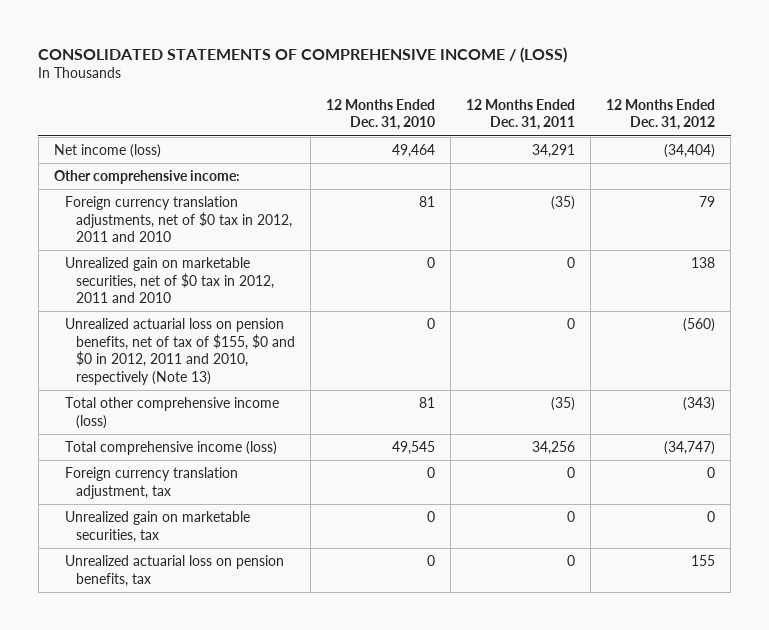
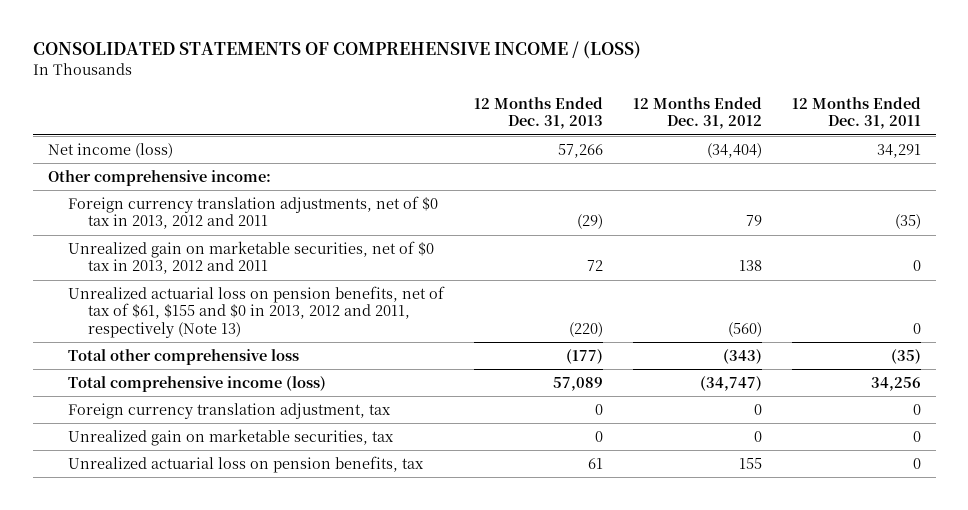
[326,98,436,131] 12 Months Ended Dec. 31, 2010 -> none
none -> [473,96,603,130] 12 Months Ended Dec. 31, 2013
[65,196,293,243] Foreign currency translation adjustments, net of $0 tax in 2012, 2011 and 2010 -> [67,195,438,230] Foreign currency translation adjustments, net of $0 tax in 2013, 2012 and 2011
[65,257,275,304] Unrealized gain on marketable securities, net of $0 tax in 2012, 2011 and 2010 -> [67,240,434,275] Unrealized gain on marketable securities, net of $0 tax in 2013, 2012 and 2011
[65,318,296,385] Unrealized actuarial loss on pension benefits, net of tax of $155, $0 and $0 in 2012, 2011 and 2010, respectively (Note 13) -> [67,285,445,339] Unrealized actuarial loss on pension benefits, net of tax of $61, $155 and $0 in 2013, 2012 and 2011, respectively (Note 13)
[65,397,280,429] Total other comprehensive income (loss) -> [67,348,299,365] Total other comprehensive loss

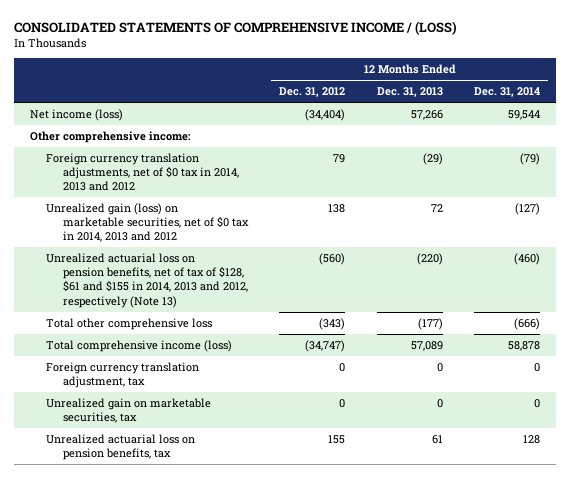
[791,96,921,130] 12 Months Ended Dec. 31, 2011 -> none
none -> [474,87,541,98] Dec. 31, 2014
[67,195,438,230] Foreign currency translation adjustments, net of $0 tax in 2013, 2012 and 2011 -> [46,153,239,192] Foreign currency translation adjustments, net of $0 tax in 2014, 2013 and 2012
[67,240,434,275] Unrealized gain on marketable securities, net of $0 tax in 2013, 2012 and 2011 -> [46,203,249,243] Unrealized gain (loss) on marketable securities, net of $0 tax in 2014, 2013 and 2012
[67,285,445,339] Unrealized actuarial loss on pension benefits, net of tax of $61, $155 and $0 in 2013, 2012 and 2011, respectively (Note 13) -> [46,253,248,308] Unrealized actuarial loss on pension benefits, net of tax of $128, $61 and $155 in 2014, 2013 and 2012, respectively (Note 13)

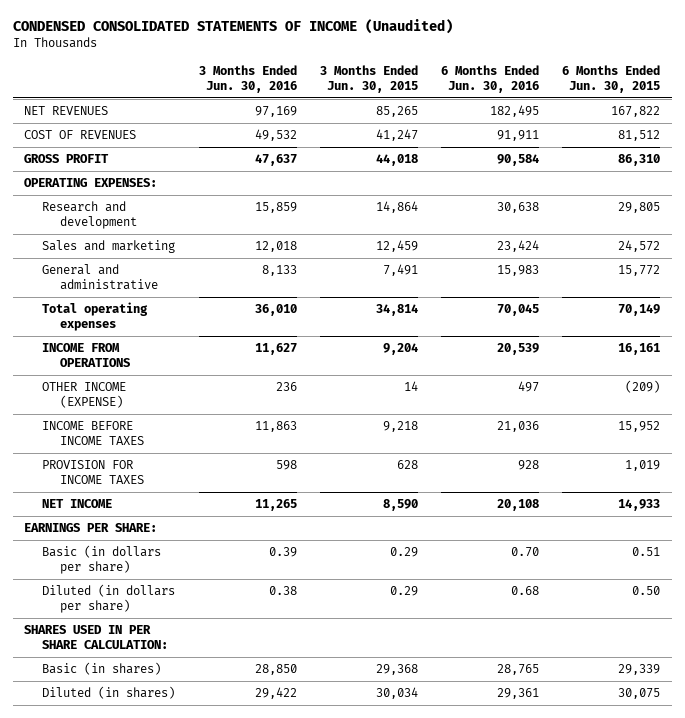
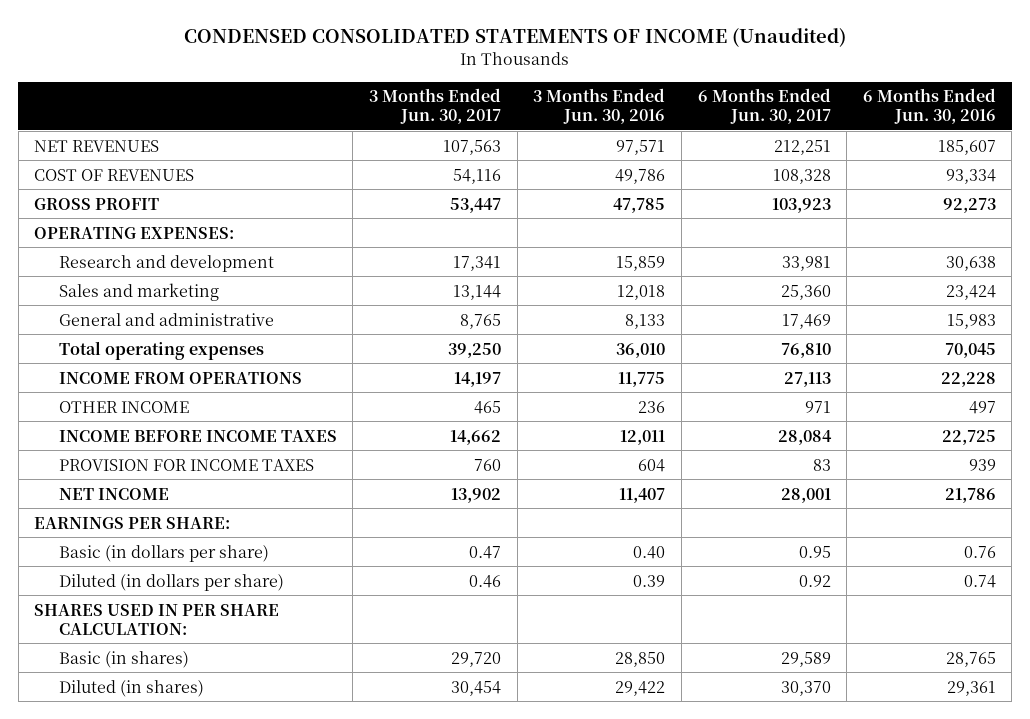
[319,65,418,93] 3 Months Ended Jun. 30, 2015 -> none
[562,65,661,93] 6 Months Ended Jun. 30, 2015 -> none
none -> [369,88,502,125] 3 Months Ended Jun. 30, 2017
none -> [697,88,831,125] 6 Months Ended Jun. 30, 2017
[254,106,297,118] 97,169 -> [616,139,666,155] 97,571
[489,105,539,118] 182,495 -> [937,139,996,155] 185,607
[254,129,297,142] 49,532 -> [615,168,666,184] 49,786
[496,130,539,142] 91,911 -> [945,168,996,184] 93,334
[254,154,297,167] 47,637 -> [613,197,666,213] 47,785
[496,154,539,167] 90,584 -> [942,197,996,213] 92,273
[254,343,297,356] 11,627 -> [618,371,666,387] 11,775
[496,343,539,356] 20,539 -> [940,371,996,387] 22,228
[42,382,127,408] OTHER INCOME (EXPENSE) -> [58,400,189,413] OTHER INCOME
[254,421,297,433] 11,863 -> [620,429,666,445] 12,011
[496,421,539,433] 21,036 -> [941,429,996,445] 22,725
[275,460,297,471] 598 -> [638,458,666,472] 604
[517,460,539,471] 928 -> [968,458,996,471] 939
[254,499,297,512] 11,265 -> [619,487,666,503] 11,407
[496,499,539,512] 20,108 -> [944,487,996,503] 21,786
[268,547,297,558] 0.39 -> [633,545,666,559] 0.40
[510,547,539,558] 0.70 -> [963,545,996,558] 0.76
[268,586,297,596] 0.38 -> [633,574,666,587] 0.39
[510,586,539,596] 0.68 -> [963,574,996,588] 0.74

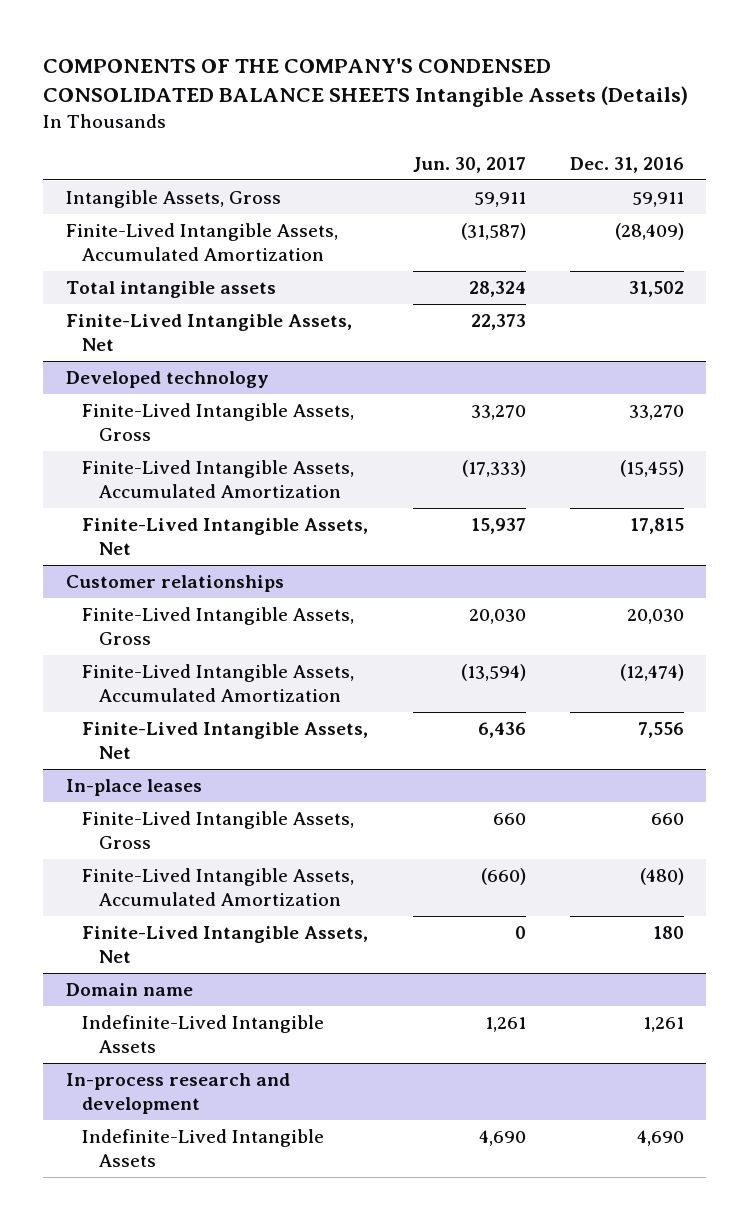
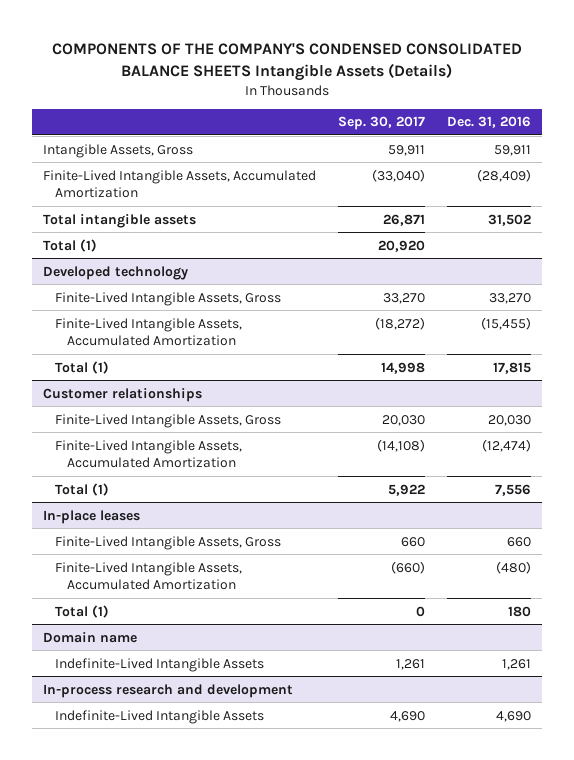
[412,156,526,173] Jun. 30, 2017 -> none
none -> [337,116,425,131] Sep. 30, 2017
[65,314,352,351] Finite-Lived Intangible Assets, Net -> [42,238,97,252] Total (1)
[82,518,369,555] Finite-Lived Intangible Assets, Net -> [55,360,110,374] Total (1)
[82,722,369,759] Finite-Lived Intangible Assets, Net -> [55,482,110,496] Total (1)
[82,926,369,963] Finite-Lived Intangible Assets, Net -> [55,604,110,618] Total (1)

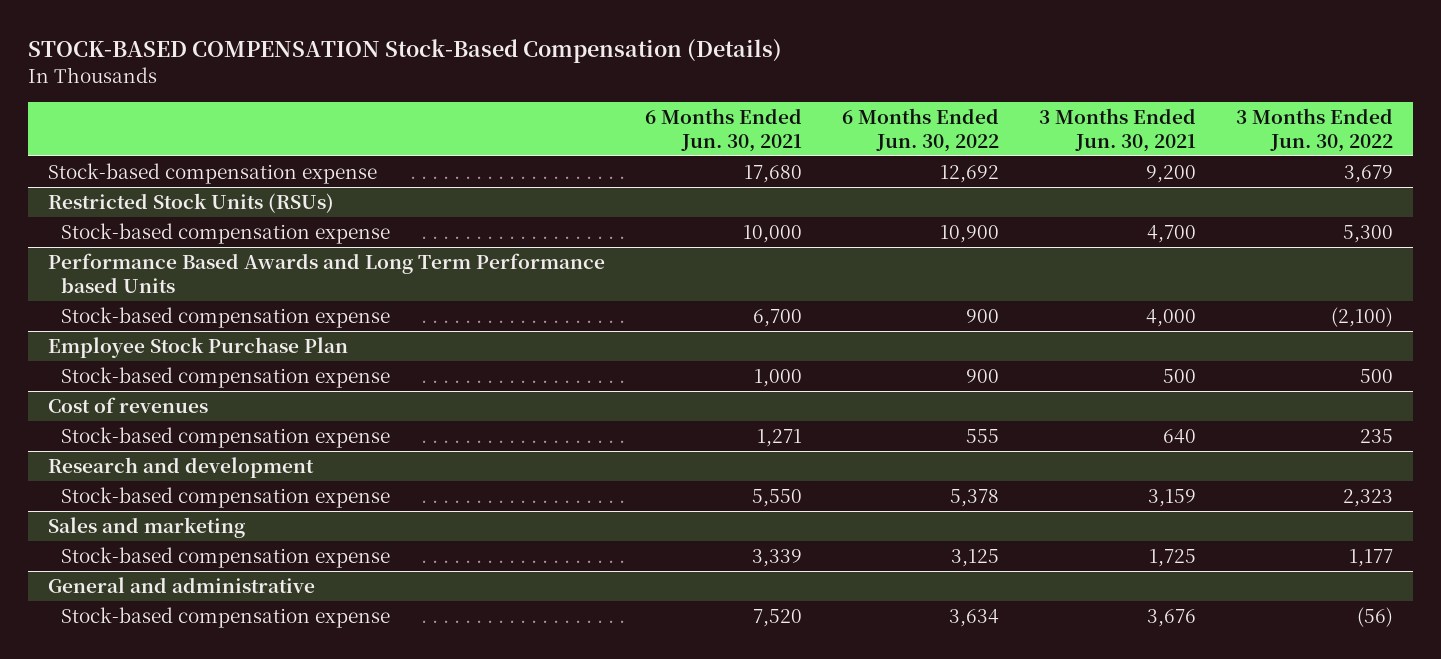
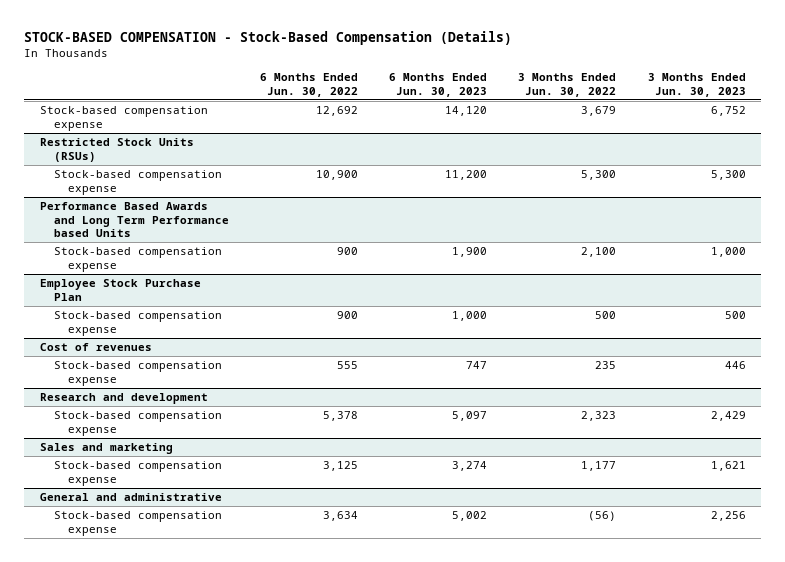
[27,39,782,64] STOCK-BASED COMPENSATION Stock-Based Compensation (Details) -> [24,30,513,45] STOCK-BASED COMPENSATION - Stock-Based Compensation (Details)
[644,107,802,152] 6 Months Ended Jun. 30, 2021 -> none
[1039,107,1197,152] 3 Months Ended Jun. 30, 2021 -> none
none -> [389,72,488,97] 6 Months Ended Jun. 30, 2023
none -> [647,72,746,97] 3 Months Ended Jun. 30, 2023
[1331,307,1394,328] (2,100) -> [581,246,617,257] 2,100

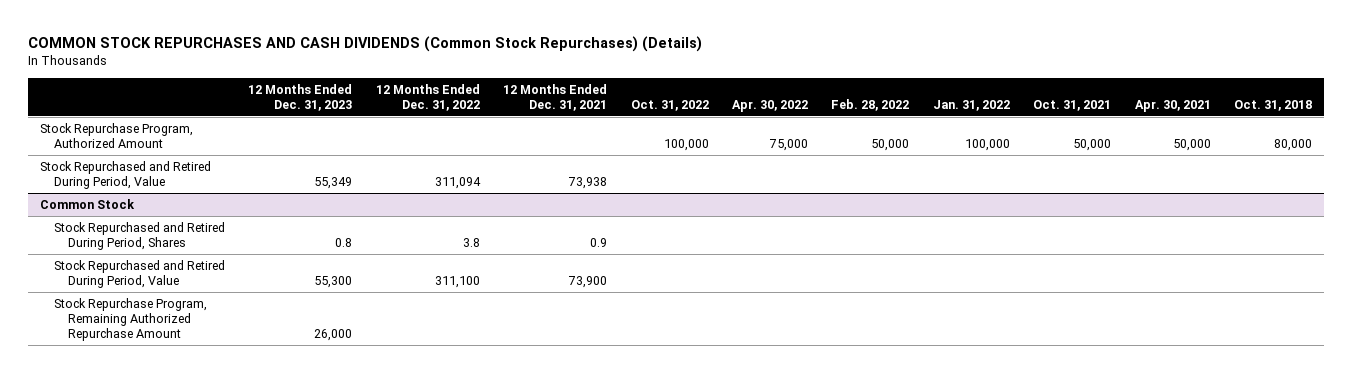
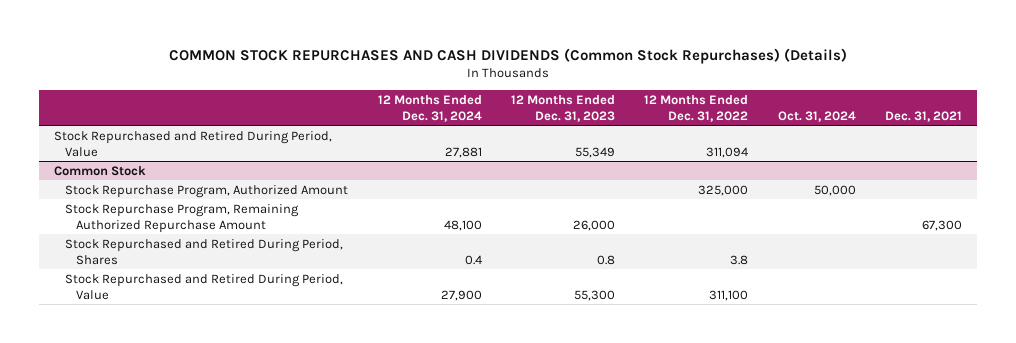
[503,83,608,111] 12 Months Ended Dec. 31, 2021 -> none
[630,99,709,111] Oct. 31, 2022 -> none
[731,99,808,112] Apr. 30, 2022 -> none
[831,98,910,111] Feb. 28, 2022 -> none
[932,99,1010,111] Jan. 31, 2022 -> none
[1033,99,1112,111] Oct. 31, 2021 -> none
[1134,99,1211,112] Apr. 30, 2021 -> none
[1233,99,1312,111] Oct. 31, 2018 -> none
none -> [377,94,482,122] 12 Months Ended Dec. 31, 2024
none -> [777,110,856,122] Oct. 31, 2024
none -> [884,110,962,122] Dec. 31, 2021
[40,123,194,148] Stock Repurchase Program, Authorized Amount -> none
none -> [65,184,349,198] Stock Repurchase Program, Authorized Amount
[53,298,207,341] Stock Repurchase Program, Remaining Authorized Repurchase Amount -> [65,203,300,233] Stock Repurchase Program, Remaining Authorized Repurchase Amount

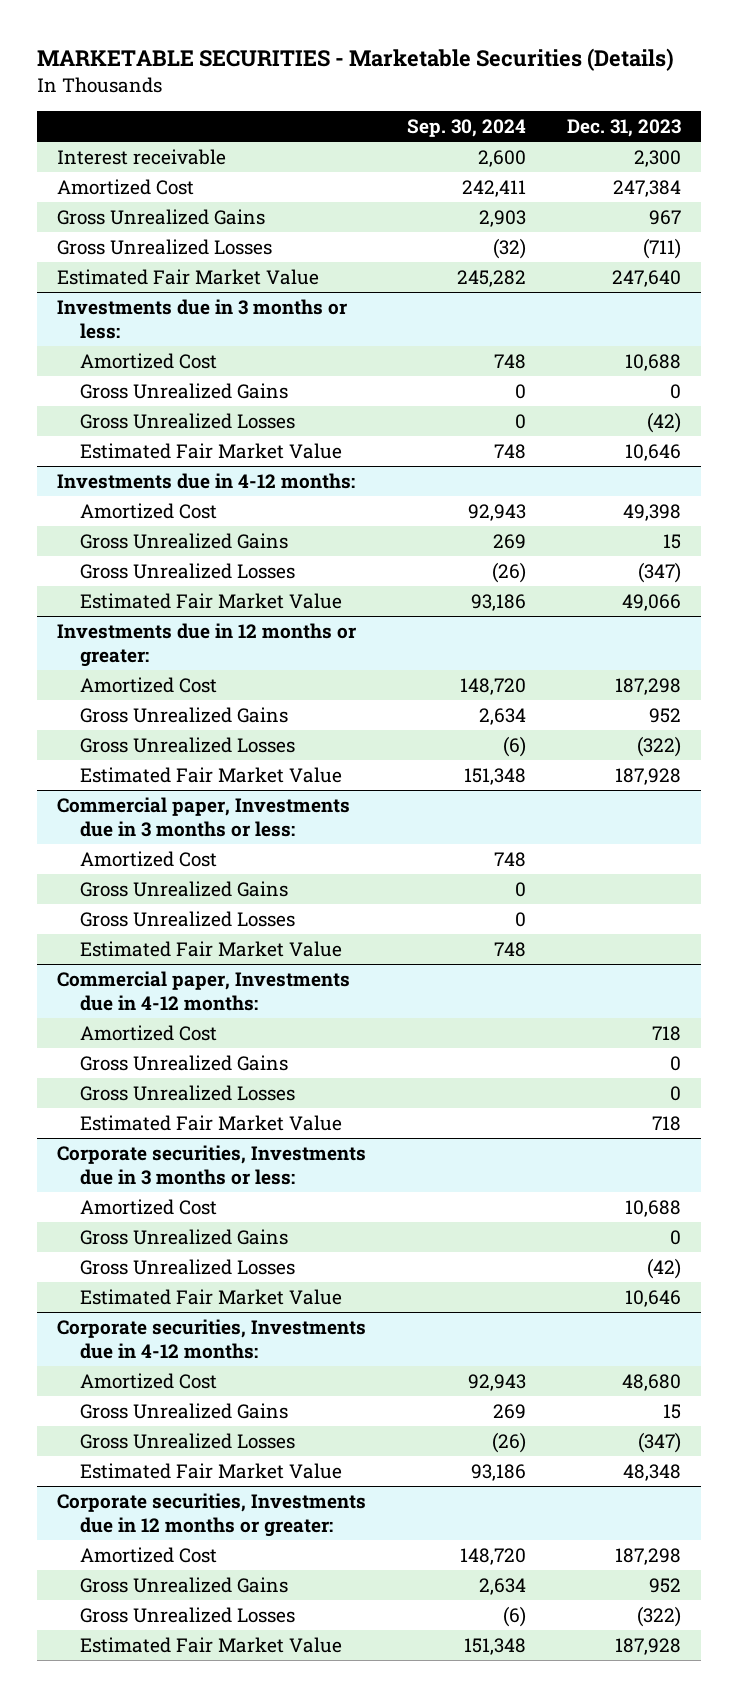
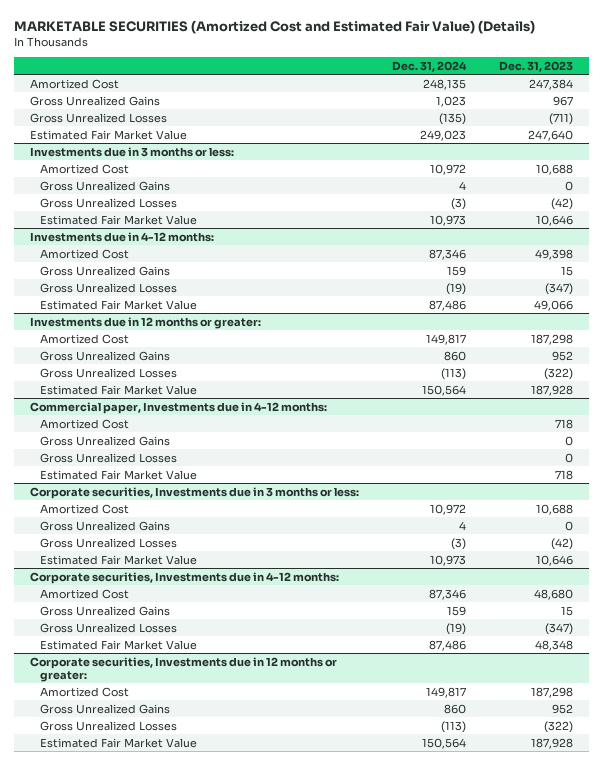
[36,48,674,72] MARKETABLE SECURITIES - Marketable Securities (Details) -> [13,20,535,35] MARKETABLE SECURITIES (Amortized Cost and Estimated Fair Value) (Details)
[407,118,527,137] Sep. 30, 2024 -> none
none -> [392,60,468,72] Dec. 31, 2024
[57,149,227,166] Interest receivable -> none
[57,797,351,837] Commercial paper, Investments due in 3 months or less: -> none
[79,851,217,868] Amortized Cost -> none
[79,881,288,898] Gross Unrealized Gains -> none
[79,911,295,928] Gross Unrealized Losses -> none
[79,941,342,958] Estimated Fair Market Value -> none

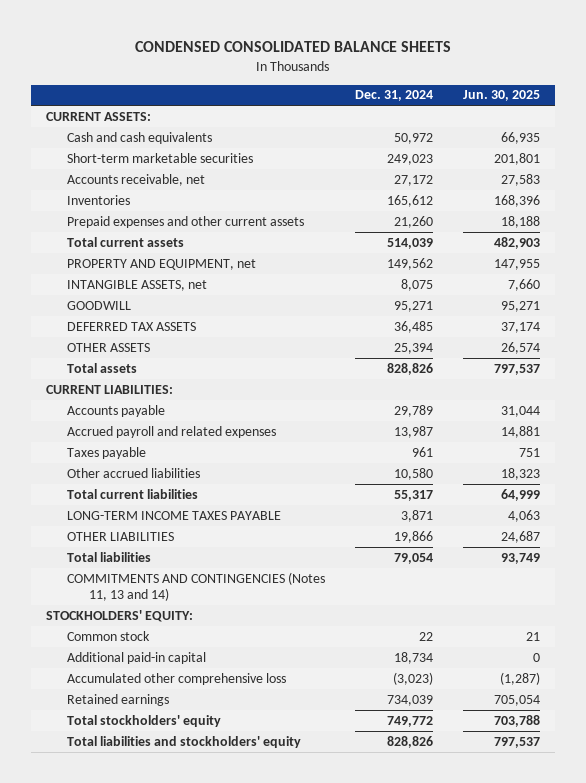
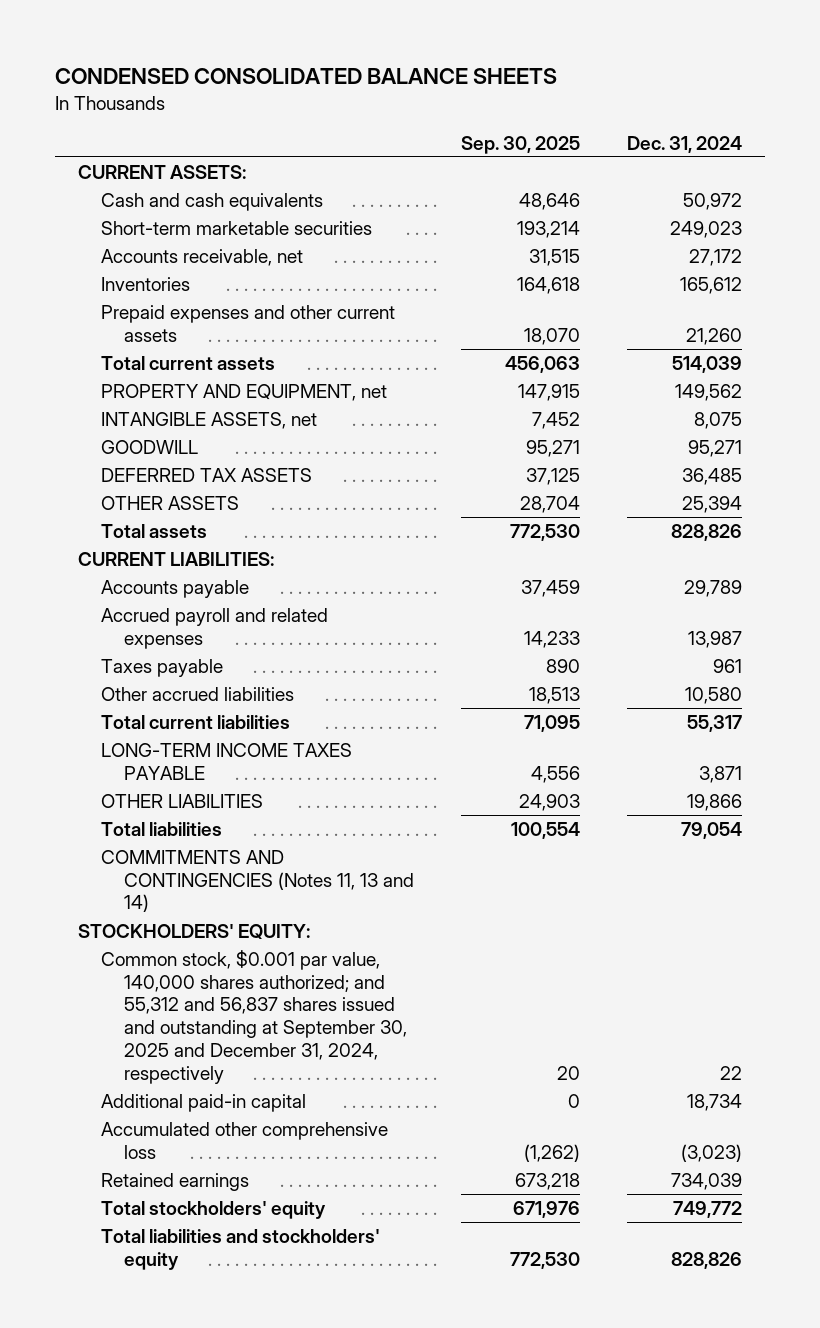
[462,90,540,102] Jun. 30, 2025 -> none
none -> [460,135,580,154] Sep. 30, 2025
[67,630,151,641] Common stock -> [100,950,407,1084] Common stock, $0.001 par value, 140,000 shares authorized; and 55,312 and 56,837 shares issued and outstanding at September 30, 2025 and December 31, 2024, respectively

